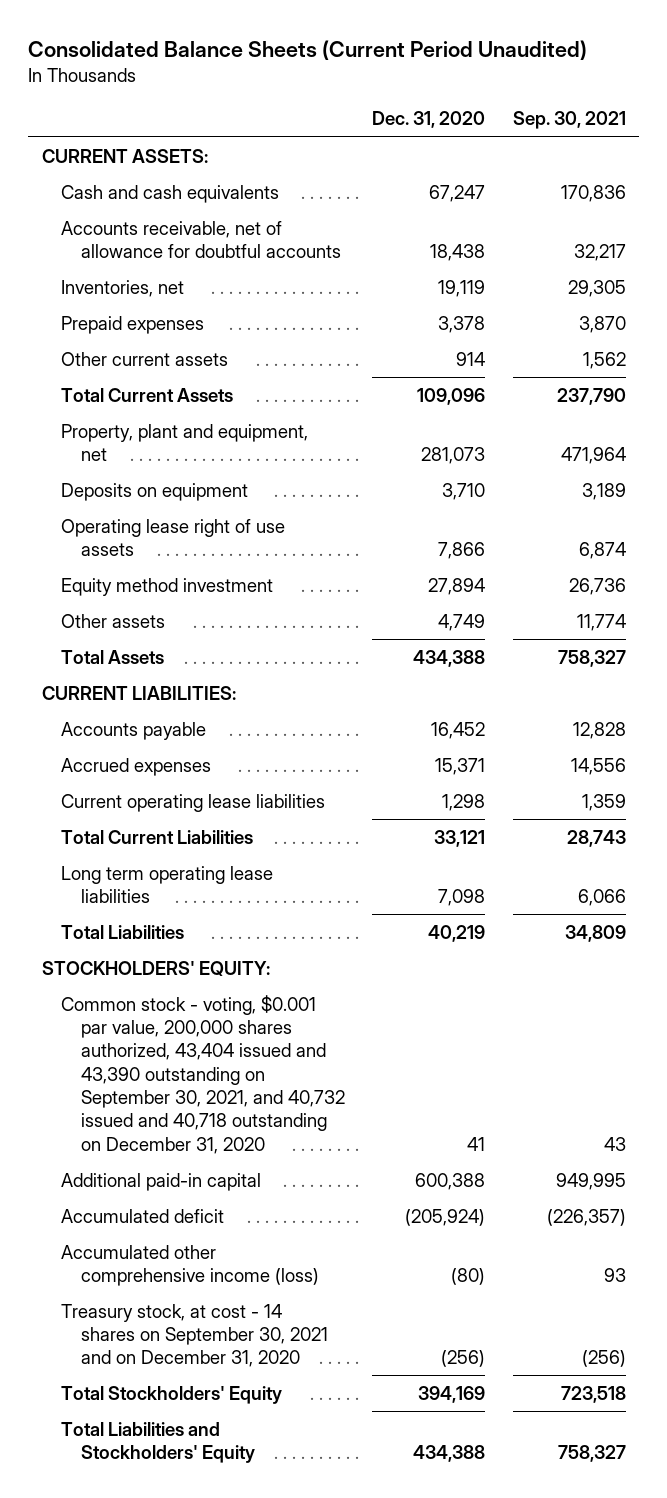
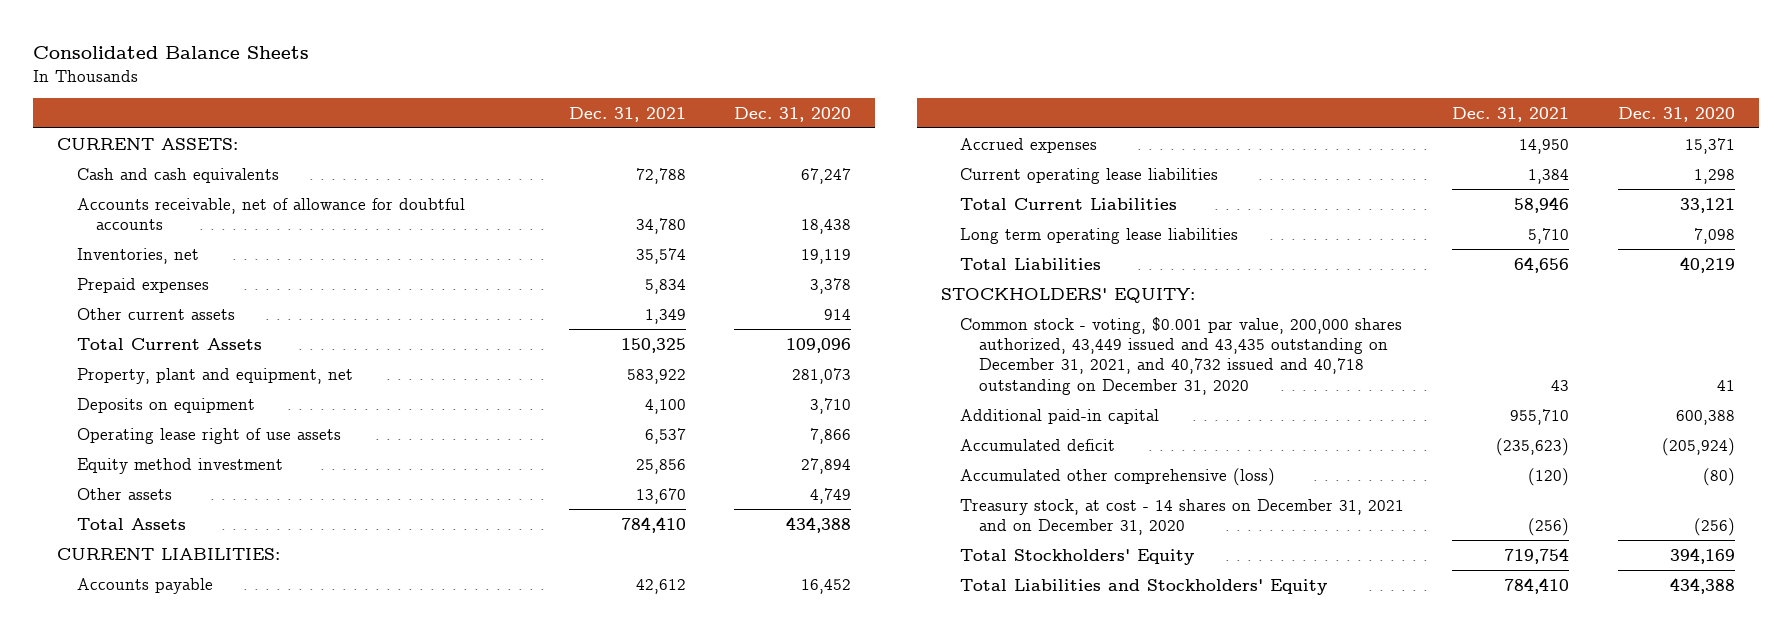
[28,40,588,61] Consolidated Balance Sheets (Current Period Unaudited) -> [33,46,310,60] Consolidated Balance Sheets
[512,111,626,130] Sep. 30, 2021 -> none
none -> [568,106,686,122] Dec. 31, 2021
[61,994,346,1154] Common stock - voting, $0.001 par value, 200,000 shares authorized, 43,404 issued and 43,390 outstanding on September 30, 2021, and 40,732 issued and 40,718 outstanding on December 31, 2020 -> [960,316,1403,395] Common stock - voting, $0.001 par value, 200,000 shares authorized, 43,449 issued and 43,435 outstanding on December 31, 2021, and 40,732 issued and 40,718 outstanding on December 31, 2020
[61,1244,320,1287] Accumulated other comprehensive income (loss) -> [960,467,1276,486] Accumulated other comprehensive (loss)
[61,1303,329,1368] Treasury stock, at cost - 14 shares on September 30, 2021 and on December 31, 2020 -> [960,498,1405,535] Treasury stock, at cost - 14 shares on December 31, 2021 and on December 31, 2020

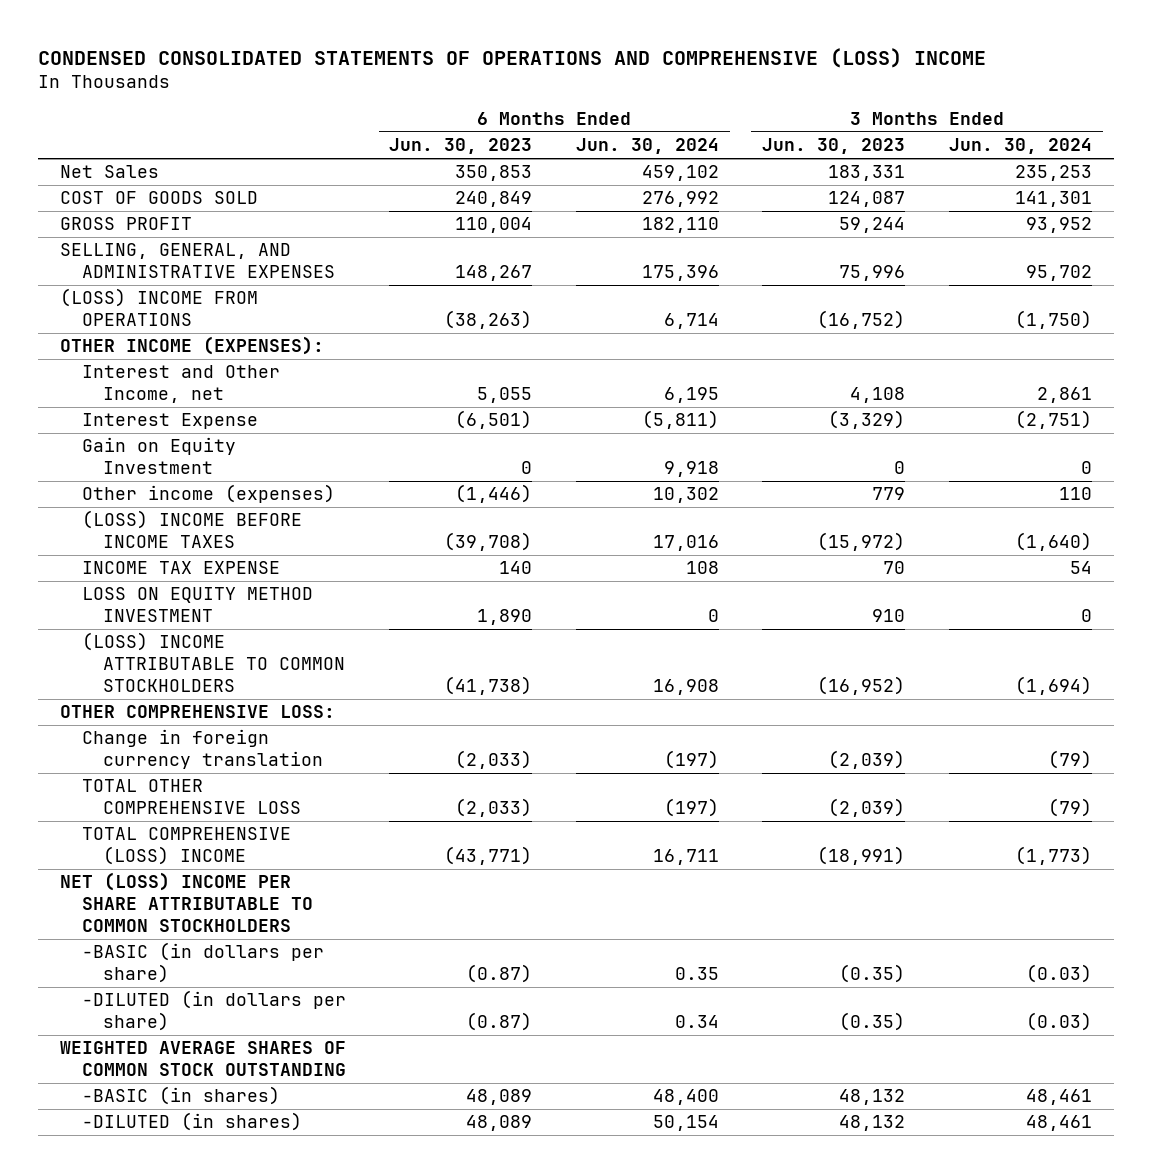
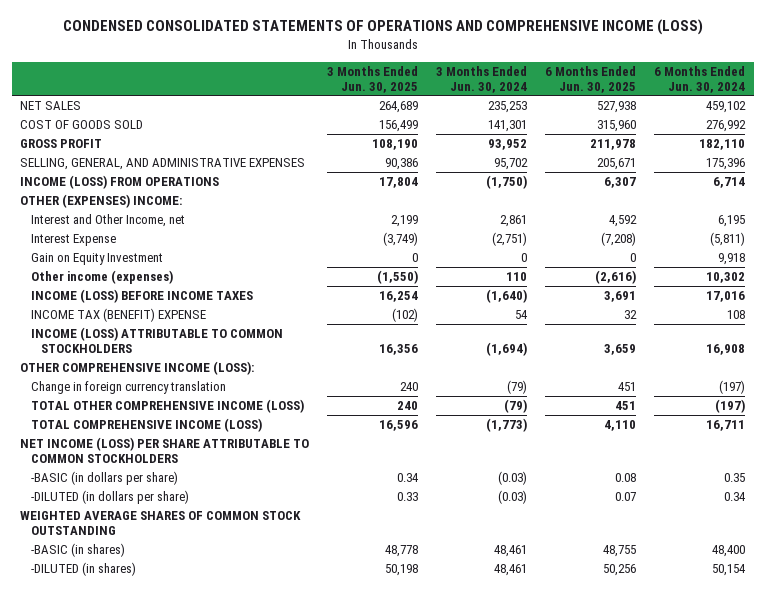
[38,48,987,69] CONDENSED CONSOLIDATED STATEMENTS OF OPERATIONS AND COMPREHENSIVE (LOSS) INCOME -> [62,19,703,36] CONDENSED CONSOLIDATED STATEMENTS OF OPERATIONS AND COMPREHENSIVE INCOME (LOSS)
[389,138,533,155] Jun. 30, 2023 -> none
[762,138,906,155] Jun. 30, 2023 -> none
none -> [327,65,419,93] 3 Months Ended Jun. 30, 2025
none -> [545,65,637,93] 6 Months Ended Jun. 30, 2025
[59,165,159,179] Net Sales -> [20,101,82,111] NET SALES
[59,288,258,327] (LOSS) INCOME FROM OPERATIONS -> [20,175,220,190] INCOME (LOSS) FROM OPERATIONS
[59,336,324,356] OTHER INCOME (EXPENSES): -> [20,194,183,209] OTHER (EXPENSES) INCOME:
[81,587,313,623] LOSS ON EQUITY METHOD INVESTMENT -> none
[81,510,302,549] (LOSS) INCOME BEFORE INCOME TAXES -> [30,289,253,304] INCOME (LOSS) BEFORE INCOME TAXES
[81,561,280,575] INCOME TAX EXPENSE -> [30,308,206,323] INCOME TAX (BENEFIT) EXPENSE
[81,632,346,693] (LOSS) INCOME ATTRIBUTABLE TO COMMON STOCKHOLDERS -> [30,327,283,353] INCOME (LOSS) ATTRIBUTABLE TO COMMON STOCKHOLDERS
[59,705,335,719] OTHER COMPREHENSIVE LOSS: -> [20,361,255,376] OTHER COMPREHENSIVE INCOME (LOSS):
[81,779,302,815] TOTAL OTHER COMPREHENSIVE LOSS -> [30,399,304,414] TOTAL OTHER COMPREHENSIVE INCOME (LOSS)
[81,827,291,866] TOTAL COMPREHENSIVE (LOSS) INCOME -> [30,418,262,433] TOTAL COMPREHENSIVE INCOME (LOSS)
[59,872,313,933] NET (LOSS) INCOME PER SHARE ATTRIBUTABLE TO COMMON STOCKHOLDERS -> [20,437,310,463] NET INCOME (LOSS) PER SHARE ATTRIBUTABLE TO COMMON STOCKHOLDERS

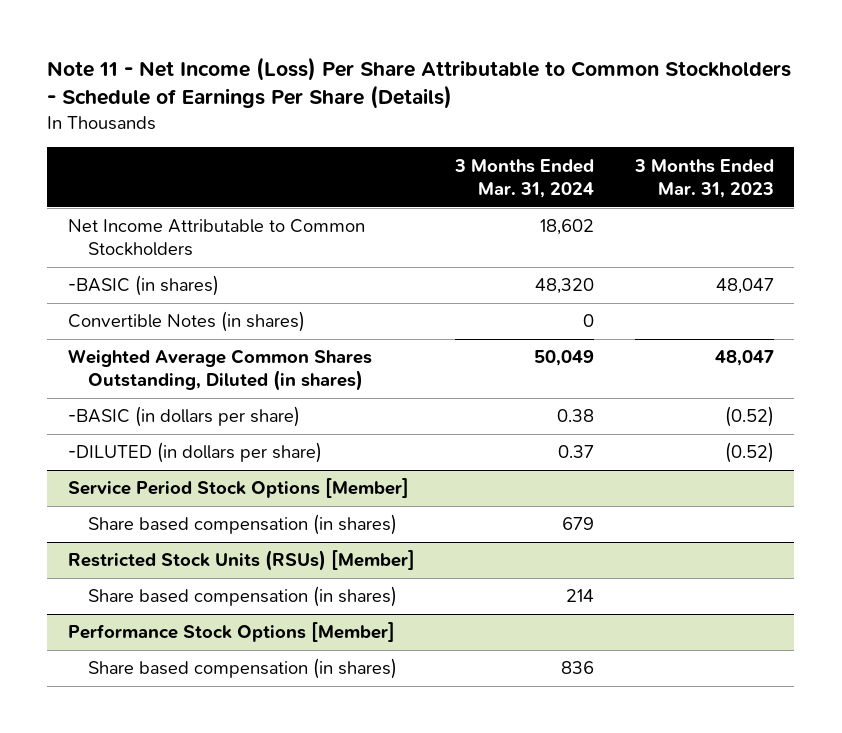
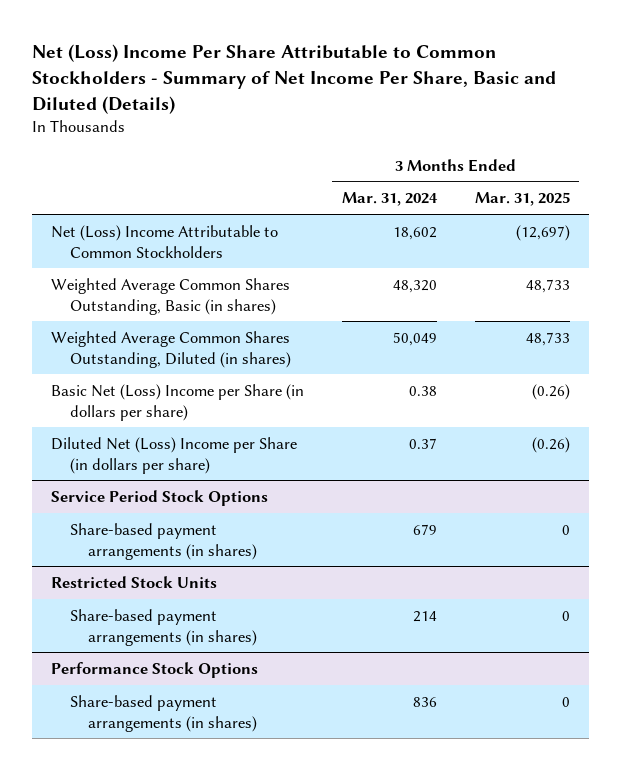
[47,56,792,110] Note 11 - Net Income (Loss) Per Share Attributable to Common Stockholders - Schedule of Earnings Per Share (Details) -> [31,43,556,114] Net (Loss) Income Per Share Attributable to Common Stockholders - Summary of Net Income Per Share, Basic and Diluted (Details)
[634,158,775,198] 3 Months Ended Mar. 31, 2023 -> none
none -> [474,192,570,207] Mar. 31, 2025
[67,311,305,333] Convertible Notes (in shares) -> none
[67,219,365,257] Net Income Attributable to Common Stockholders -> [50,224,278,258] Net (Loss) Income Attributable to Common Stockholders
[67,275,219,297] -BASIC (in shares) -> [50,277,290,315] Weighted Average Common Shares Outstanding, Basic (in shares)
[67,406,300,428] -BASIC (in dollars per share) -> [50,383,304,421] Basic Net (Loss) Income per Share (in dollars per share)
[67,442,322,464] -DILUTED (in dollars per share) -> [50,436,297,474] Diluted Net (Loss) Income per Share (in dollars per share)
[67,478,409,499] Service Period Stock Options [Member] -> [50,489,268,506] Service Period Stock Options
[87,514,397,536] Share based compensation (in shares) -> [69,522,258,560] Share-based payment arrangements (in shares)
[67,550,415,572] Restricted Stock Units (RSUs) [Member] -> [50,575,217,588] Restricted Stock Units
[87,586,397,608] Share based compensation (in shares) -> [69,608,258,646] Share-based payment arrangements (in shares)
[67,622,395,643] Performance Stock Options [Member] -> [50,661,258,678] Performance Stock Options
[87,658,397,680] Share based compensation (in shares) -> [69,694,258,732] Share-based payment arrangements (in shares)

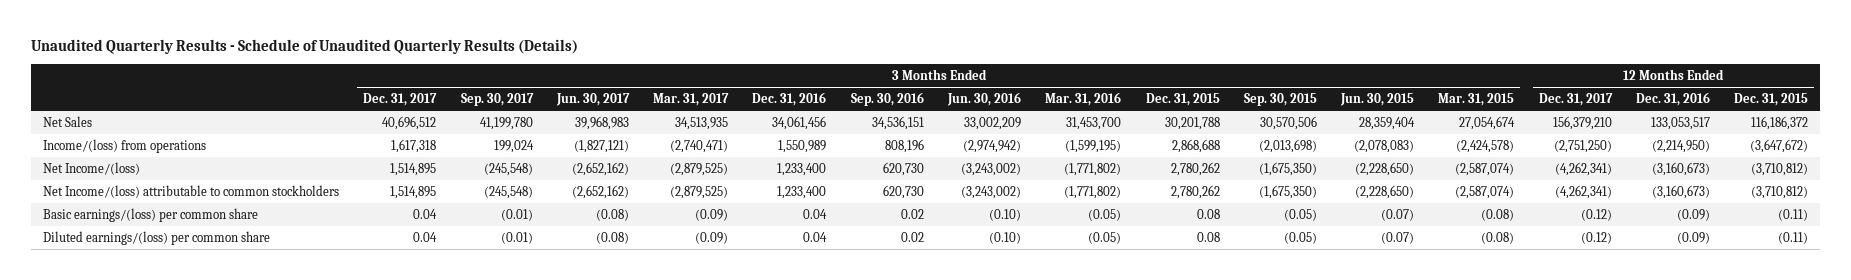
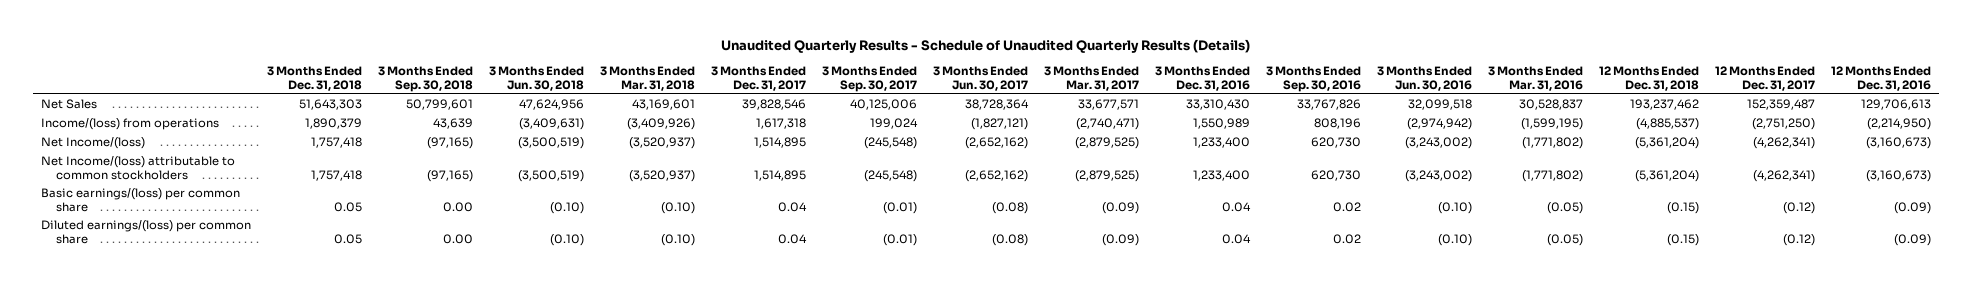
[1145,93,1220,107] Dec. 31, 2015 -> none
[1243,93,1317,107] Sep. 30, 2015 -> none
[1340,93,1415,107] Jun. 30, 2015 -> none
[1438,93,1515,107] Mar. 31, 2015 -> none
[1734,93,1809,107] Dec. 31, 2015 -> none
none -> [266,66,362,91] 3 Months Ended Dec. 31, 2018
none -> [377,66,473,92] 3 Months Ended Sep. 30, 2018
none -> [488,66,584,91] 3 Months Ended Jun. 30, 2018
none -> [599,66,695,91] 3 Months Ended Mar. 31, 2018
none -> [1599,66,1700,91] 12 Months Ended Dec. 31, 2018
[382,115,437,130] 40,696,512 -> [741,99,806,111] 39,828,546
[479,116,533,130] 41,199,780 -> [849,99,917,111] 40,125,006
[574,115,629,130] 39,968,983 -> [965,99,1030,111] 38,728,364
[675,116,729,130] 34,513,935 -> [1078,99,1140,111] 33,677,571
[772,115,827,130] 34,061,456 -> [1186,99,1251,111] 33,310,430
[871,115,924,130] 34,536,151 -> [1297,99,1362,111] 33,767,826
[963,116,1021,130] 33,002,209 -> [1408,99,1473,111] 32,099,518
[1066,116,1122,130] 31,453,700 -> [1519,99,1584,111] 30,528,837
[1552,115,1612,130] 156,379,210 -> [1747,99,1816,111] 152,359,487
[1650,116,1710,130] 133,053,517 -> [1861,99,1932,111] 129,706,613

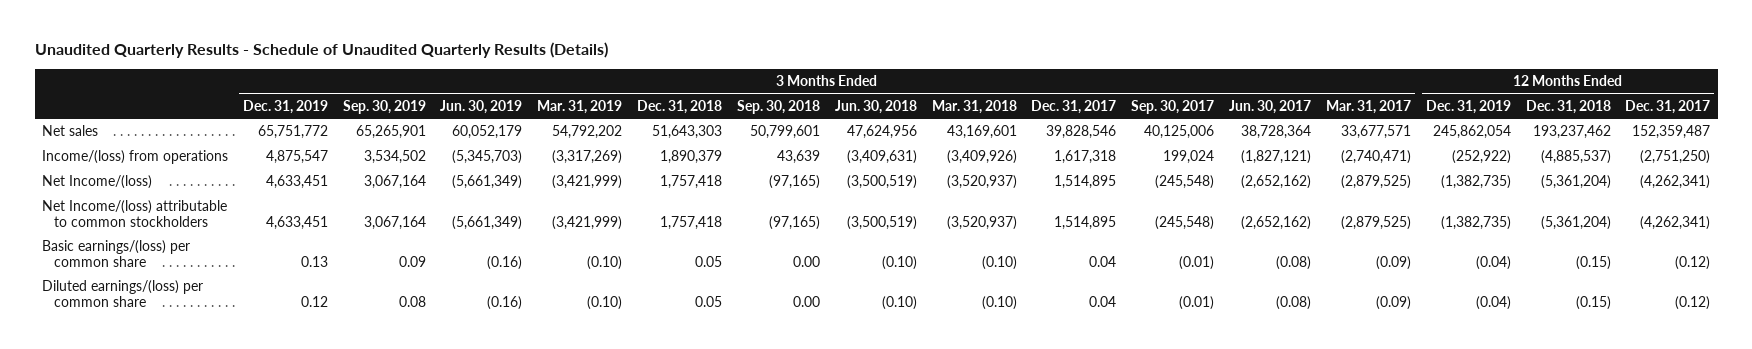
[1155,66,1251,91] 3 Months Ended Dec. 31, 2016 -> none
[1266,66,1362,92] 3 Months Ended Sep. 30, 2016 -> none
[1377,66,1473,91] 3 Months Ended Jun. 30, 2016 -> none
[1488,66,1584,91] 3 Months Ended Mar. 31, 2016 -> none
[1831,66,1932,91] 12 Months Ended Dec. 31, 2016 -> none
none -> [242,99,328,114] Dec. 31, 2019
none -> [342,99,426,114] Sep. 30, 2019
none -> [440,99,523,114] Jun. 30, 2019
none -> [537,99,623,114] Mar. 31, 2019
none -> [1425,99,1511,114] Dec. 31, 2019
[40,99,97,110] Net Sales -> [41,125,98,137] Net sales

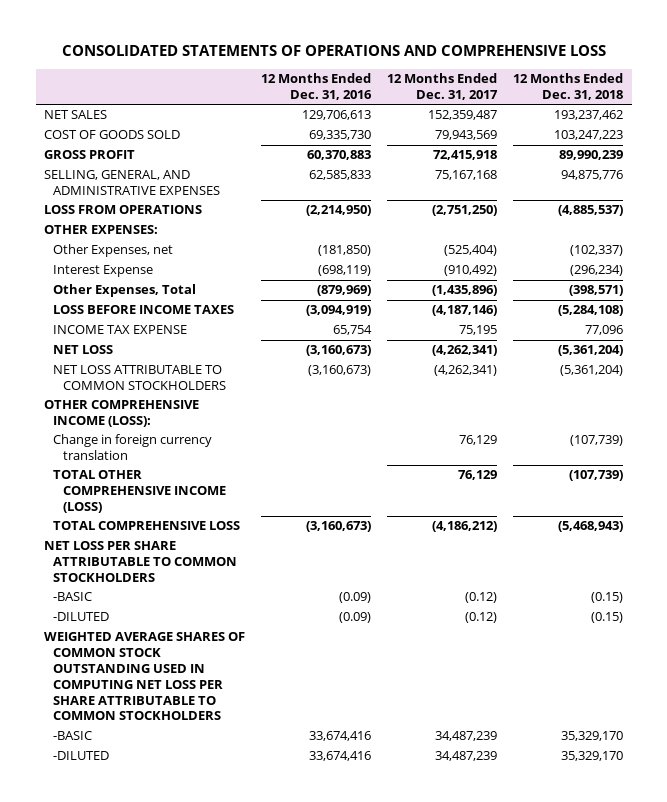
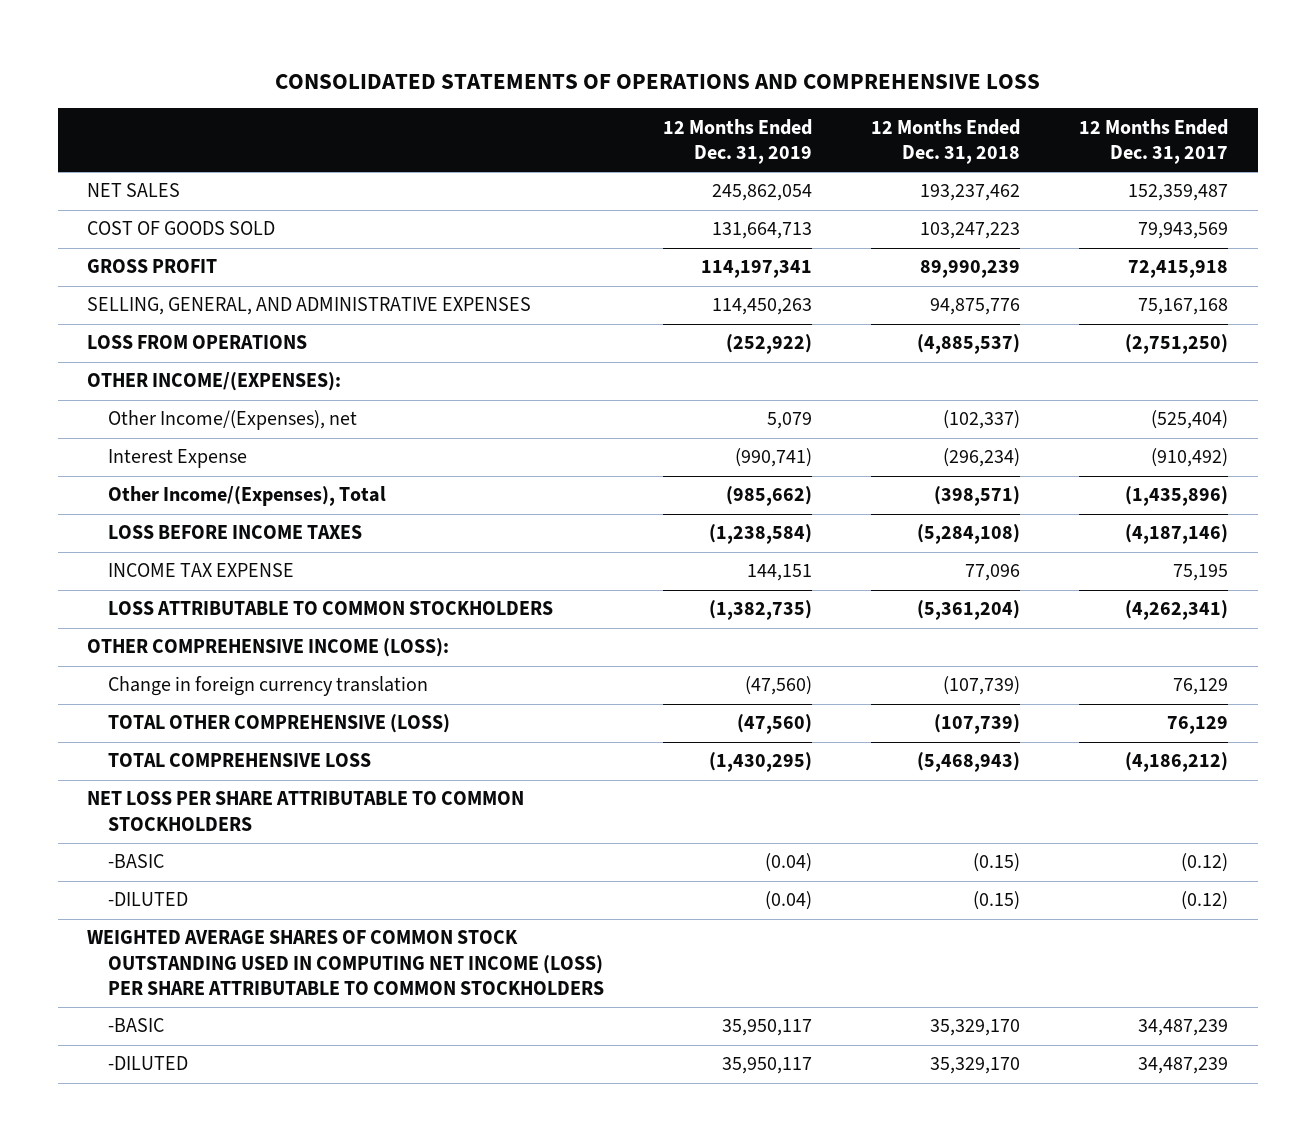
[261,72,373,100] 12 Months Ended Dec. 31, 2016 -> none
none -> [663,118,813,164] 12 Months Ended Dec. 31, 2019
[43,225,158,235] OTHER EXPENSES: -> [87,372,342,392] OTHER INCOME/(EXPENSES):
[53,244,174,258] Other Expenses, net -> [108,410,358,431] Other Income/(Expenses), net
[53,284,197,298] Other Expenses, Total -> [108,486,387,507] Other Income/(Expenses), Total
[53,345,114,355] NET LOSS -> none
[53,365,227,391] NET LOSS ATTRIBUTABLE TO COMMON STOCKHOLDERS -> [108,601,554,616] LOSS ATTRIBUTABLE TO COMMON STOCKHOLDERS
[53,470,227,514] TOTAL OTHER COMPREHENSIVE INCOME (LOSS) -> [108,714,451,734] TOTAL OTHER COMPREHENSIVE (LOSS)
[43,632,245,721] WEIGHTED AVERAGE SHARES OF COMMON STOCK OUTSTANDING USED IN COMPUTING NET LOSS PER SHARE ATTRIBUTABLE TO COMMON STOCKHOLDERS -> [87,930,605,995] WEIGHTED AVERAGE SHARES OF COMMON STOCK OUTSTANDING USED IN COMPUTING NET INCOME (LOSS) PER SHARE ATTRIBUTABLE TO COMMON STOCKHOLDERS

